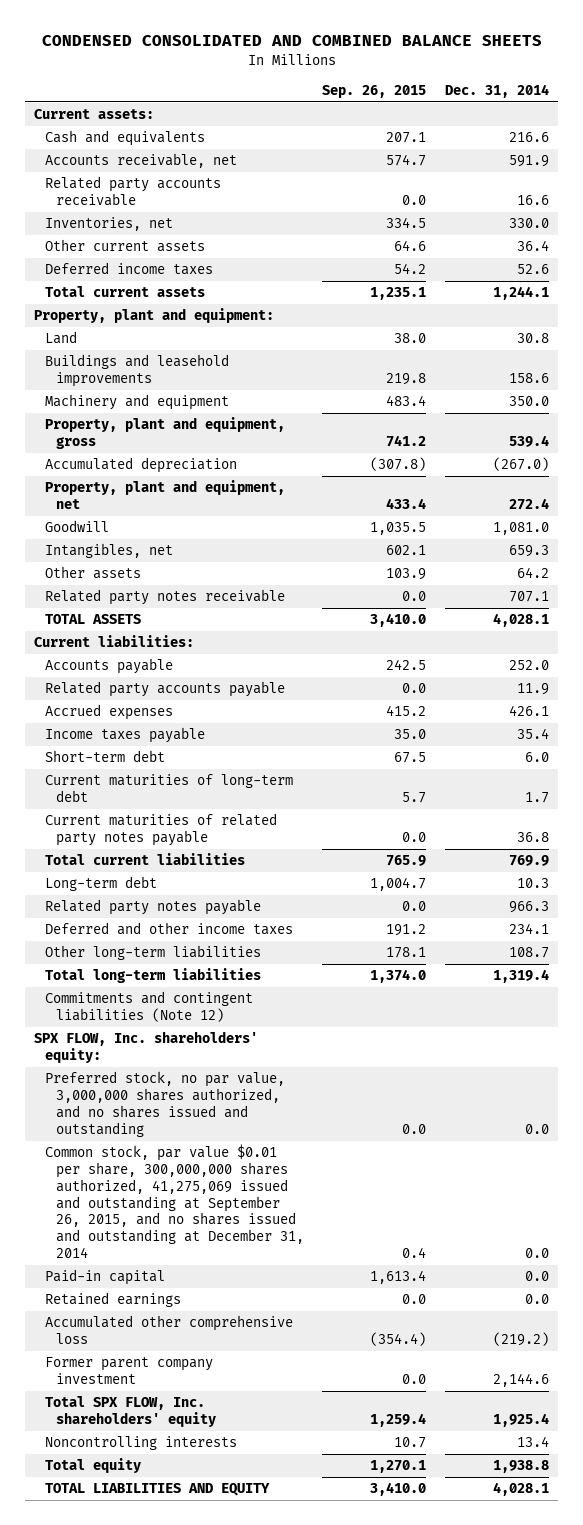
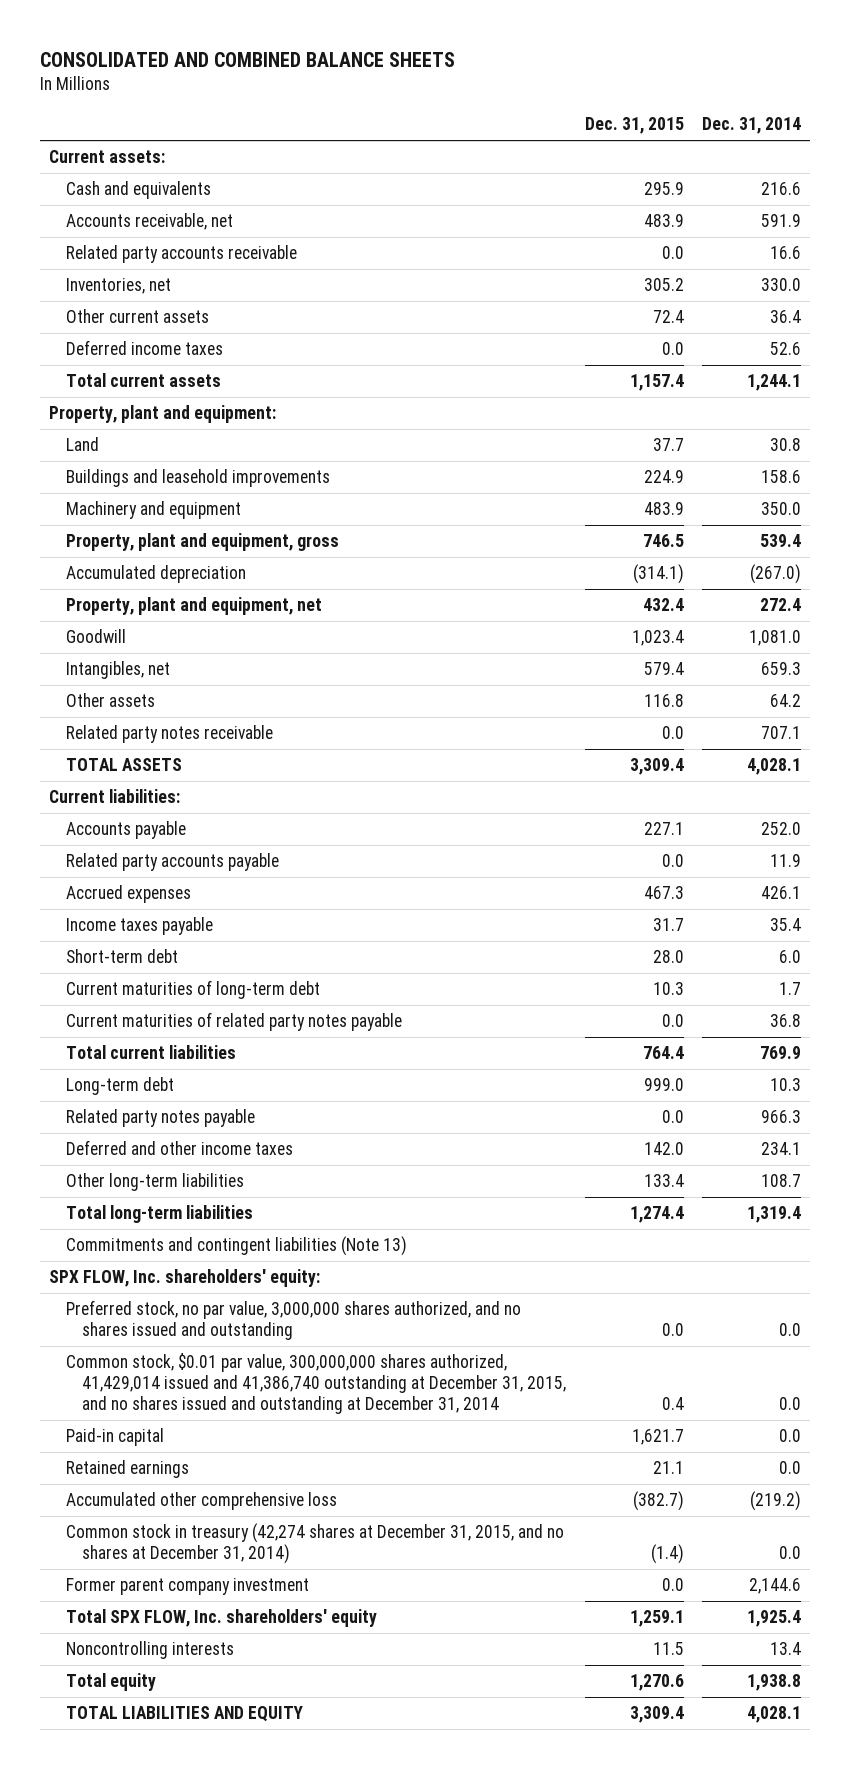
[41,35,542,47] CONDENSED CONSOLIDATED AND COMBINED BALANCE SHEETS -> [39,51,455,67] CONSOLIDATED AND COMBINED BALANCE SHEETS
[322,84,427,98] Sep. 26, 2015 -> none
none -> [584,117,684,135] Dec. 31, 2015
[45,991,254,1023] Commitments and contingent liabilities (Note 12) -> [65,1236,407,1257] Commitments and contingent liabilities (Note 13)
[45,1144,304,1258] Common stock, par value $0.01 per share, 300,000,000 shares authorized, 41,275,069 issued and outstanding at September 26, 2015, and no shares issued and outstanding at December 31, 2014 -> [65,1353,567,1414] Common stock, $0.01 par value, 300,000,000 shares authorized, 41,429,014 issued and 41,386,740 outstanding at December 31, 2015, and no shares issued and outstanding at December 31, 2014
none -> [65,1523,564,1565] Common stock in treasury (42,274 shares at December 31, 2015, and no shares at December 31, 2014)

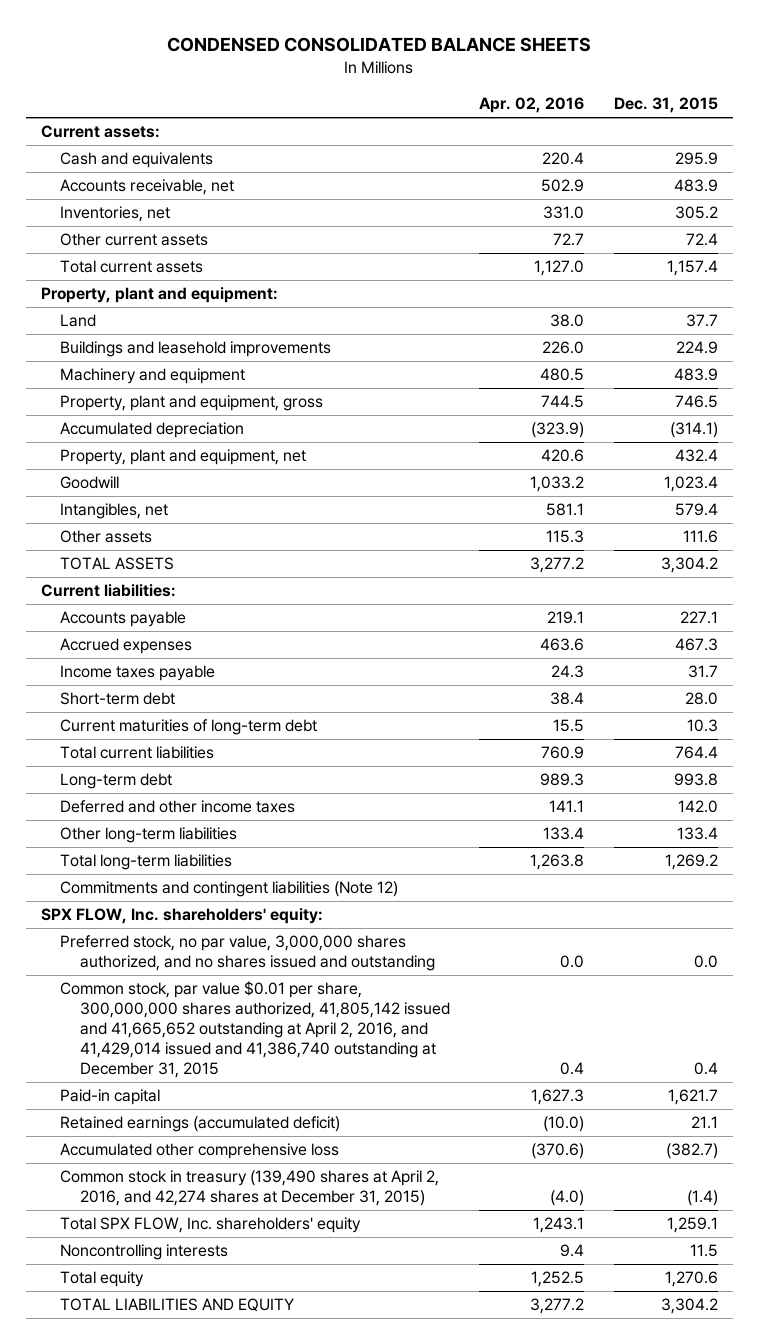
[39,51,455,67] CONSOLIDATED AND COMBINED BALANCE SHEETS -> [167,37,592,53] CONDENSED CONSOLIDATED BALANCE SHEETS
[701,117,801,135] Dec. 31, 2014 -> none
none -> [479,97,585,114] Apr. 02, 2016
[65,245,297,264] Related party accounts receivable -> none
[65,340,223,356] Deferred income taxes -> none
[65,725,273,744] Related party notes receivable -> none
[643,694,684,708] 116.8 -> [682,530,718,544] 111.6
[629,758,684,776] 3,309.4 -> [660,557,718,574] 3,304.2
[65,853,279,872] Related party accounts payable -> none
[65,1012,402,1032] Current maturities of related party notes payable -> none
[65,1109,255,1128] Related party notes payable -> none
[643,1078,684,1092] 999.0 -> [673,773,718,787] 993.8
[629,1206,684,1224] 1,274.4 -> [664,854,718,871] 1,269.2
[65,1236,407,1257] Commitments and contingent liabilities (Note 13) -> [60,881,399,898] Commitments and contingent liabilities (Note 12)
[65,1353,567,1414] Common stock, $0.01 par value, 300,000,000 shares authorized, 41,429,014 issued and 41,386,740 outstanding at December 31, 2015, and no shares issued and outstanding at December 31, 2014 -> [60,981,450,1078] Common stock, par value $0.01 per share, 300,000,000 shares authorized, 41,805,142 issued and 41,665,652 outstanding at April 2, 2016, and 41,429,014 issued and 41,386,740 outstanding at December 31, 2015
[65,1460,189,1479] Retained earnings -> [60,1116,341,1133] Retained earnings (accumulated deficit)
[65,1578,309,1596] Former parent company investment -> none
[65,1523,564,1565] Common stock in treasury (42,274 shares at December 31, 2015, and no shares at December 31, 2014) -> [60,1170,440,1207] Common stock in treasury (139,490 shares at April 2, 2016, and 42,274 shares at December 31, 2015)
[629,1706,684,1724] 3,309.4 -> [660,1298,718,1315] 3,304.2

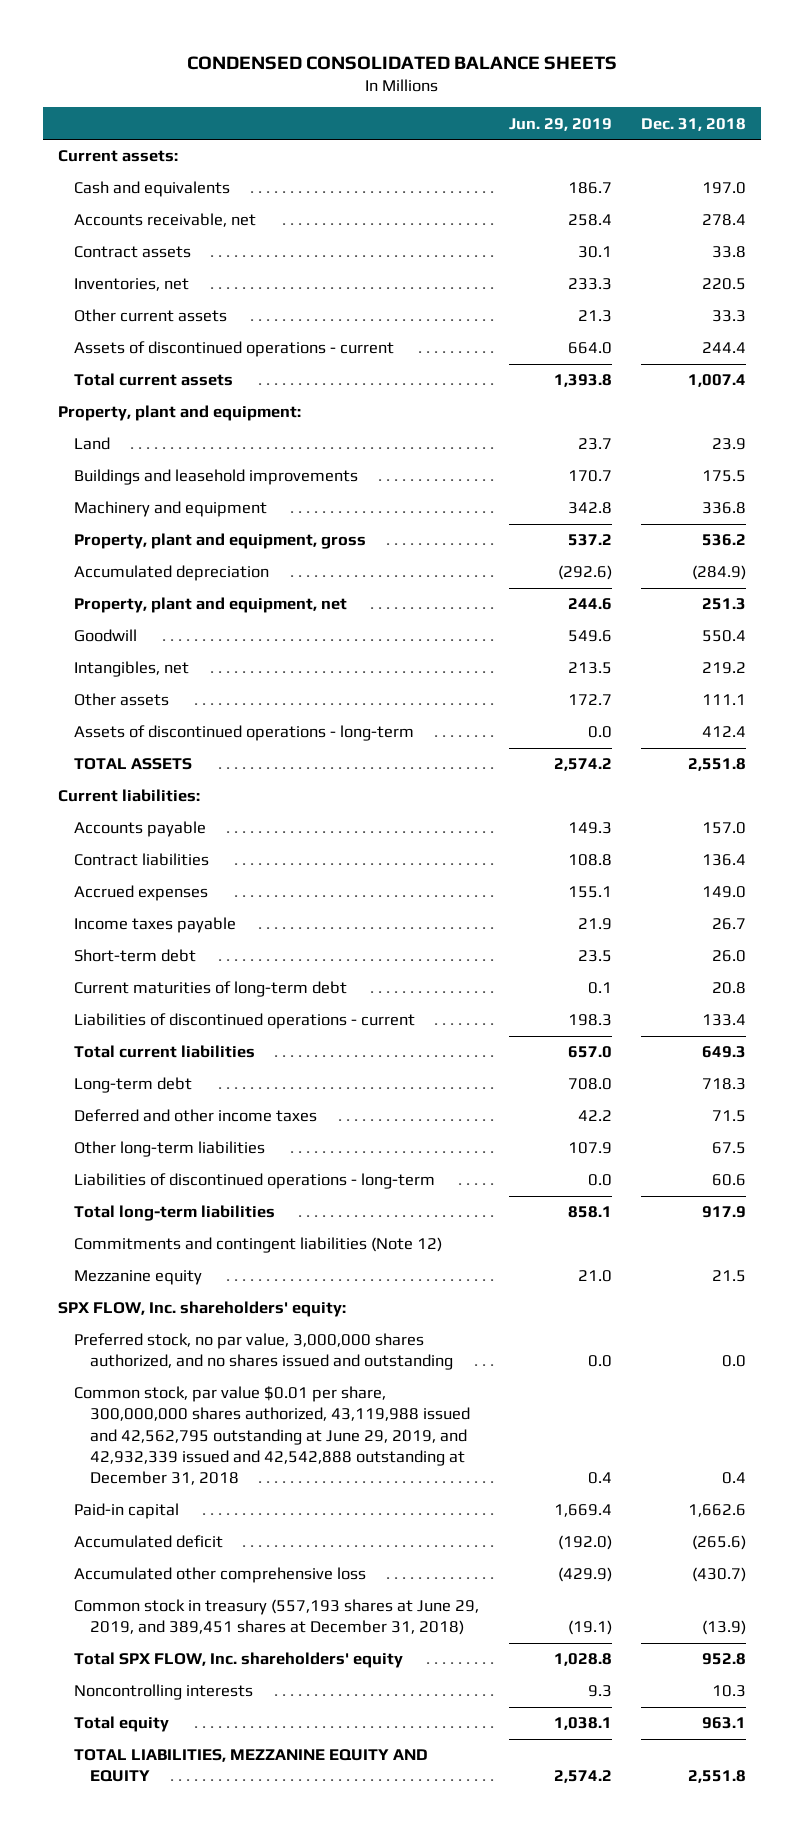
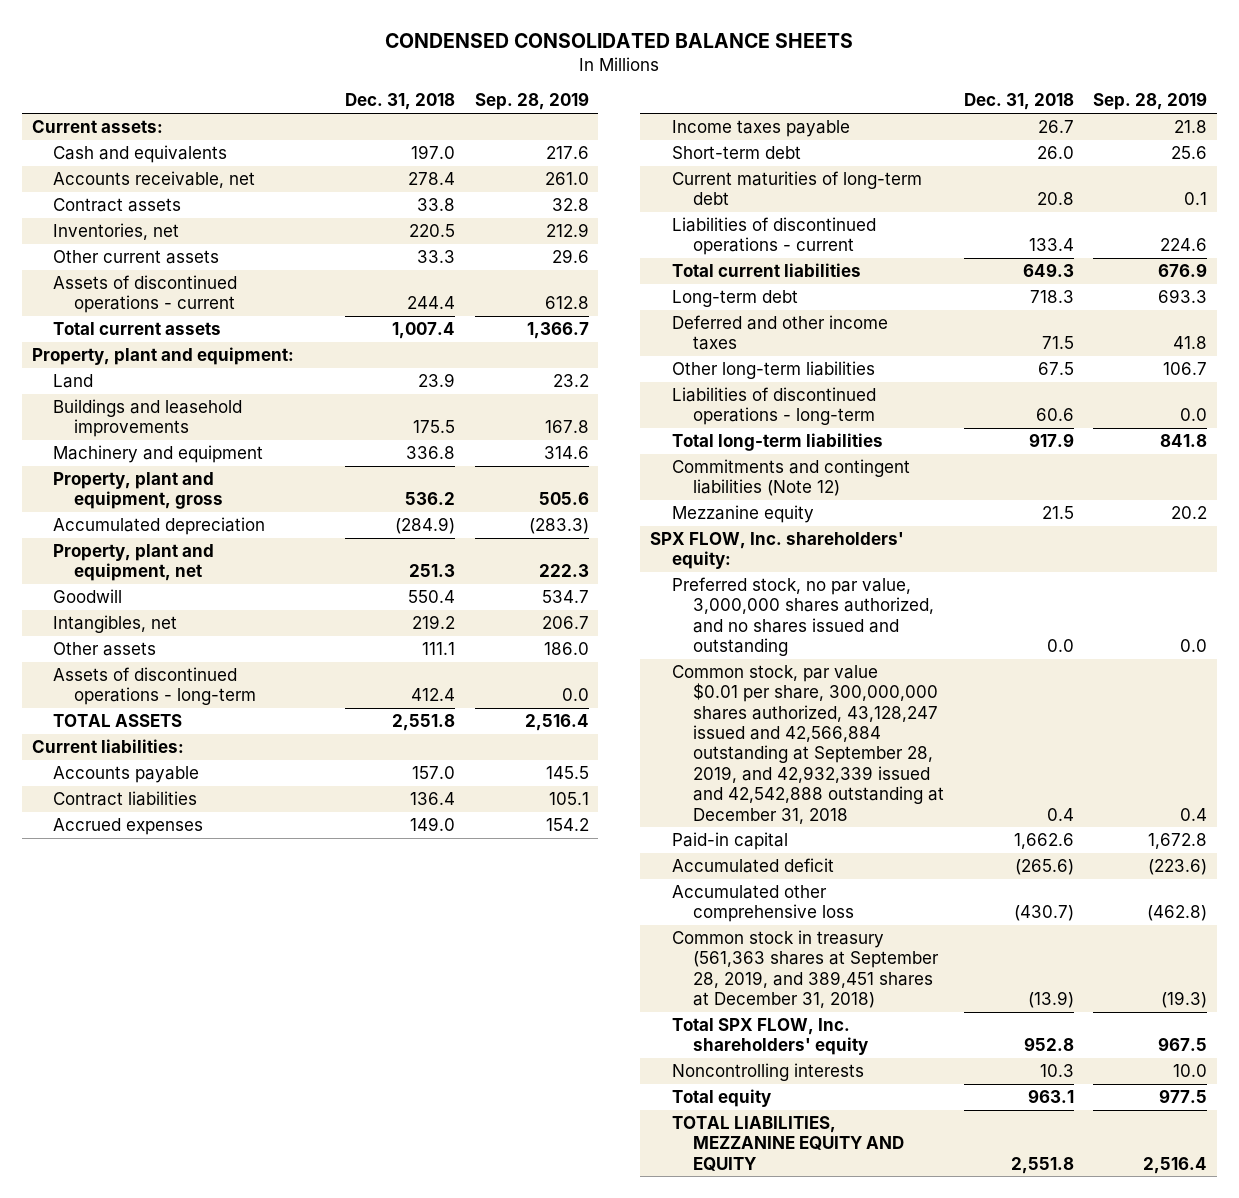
[508,117,612,131] Jun. 29, 2019 -> none
none -> [474,92,589,111] Sep. 28, 2019
[73,1386,470,1485] Common stock, par value $0.01 per share, 300,000,000 shares authorized, 43,119,988 issued and 42,562,795 outstanding at June 29, 2019, and 42,932,339 issued and 42,542,888 outstanding at December 31, 2018 -> [671,664,944,824] Common stock, par value $0.01 per share, 300,000,000 shares authorized, 43,128,247 issued and 42,566,884 outstanding at September 28, 2019, and 42,932,339 issued and 42,542,888 outstanding at December 31, 2018
[73,1599,479,1636] Common stock in treasury (557,193 shares at June 29, 2019, and 389,451 shares at December 31, 2018) -> [671,929,939,1009] Common stock in treasury (561,363 shares at September 28, 2019, and 389,451 shares at December 31, 2018)

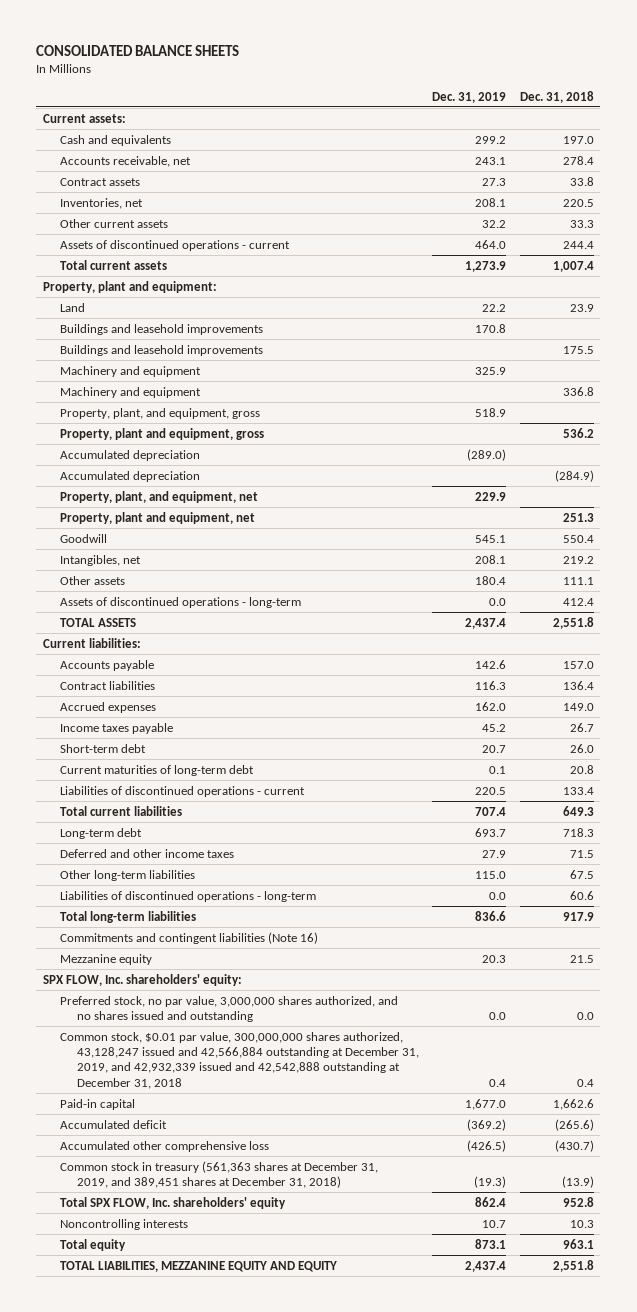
[385,32,854,48] CONDENSED CONSOLIDATED BALANCE SHEETS -> [36,45,240,57] CONSOLIDATED BALANCE SHEETS
[474,92,589,111] Sep. 28, 2019 -> none
none -> [432,91,507,103] Dec. 31, 2019
none -> [59,323,263,335] Buildings and leasehold improvements
none -> [59,365,201,377] Machinery and equipment
none -> [59,407,260,419] Property, plant, and equipment, gross
none -> [59,449,200,461] Accumulated depreciation
none -> [59,490,258,503] Property, plant, and equipment, net
[671,458,910,497] Commitments and contingent liabilities (Note 12) -> [59,931,318,944] Commitments and contingent liabilities (Note 16)
[671,664,944,824] Common stock, par value $0.01 per share, 300,000,000 shares authorized, 43,128,247 issued and 42,566,884 outstanding at September 28, 2019, and 42,932,339 issued and 42,542,888 outstanding at December 31, 2018 -> [59,1031,420,1089] Common stock, $0.01 par value, 300,000,000 shares authorized, 43,128,247 issued and 42,566,884 outstanding at December 31, 2019, and 42,932,339 issued and 42,542,888 outstanding at December 31, 2018
[671,929,939,1009] Common stock in treasury (561,363 shares at September 28, 2019, and 389,451 shares at December 31, 2018) -> [59,1160,378,1188] Common stock in treasury (561,363 shares at December 31, 2019, and 389,451 shares at December 31, 2018)

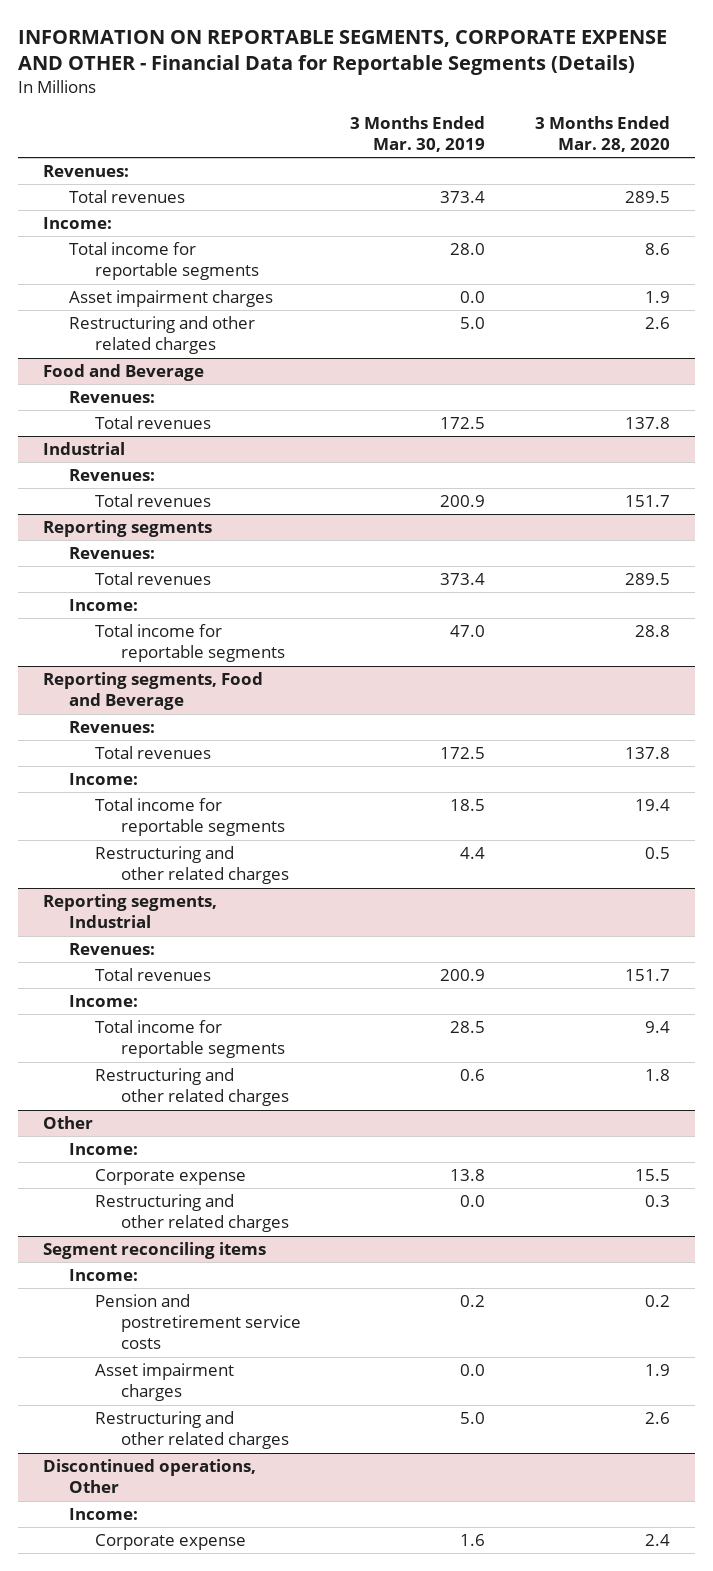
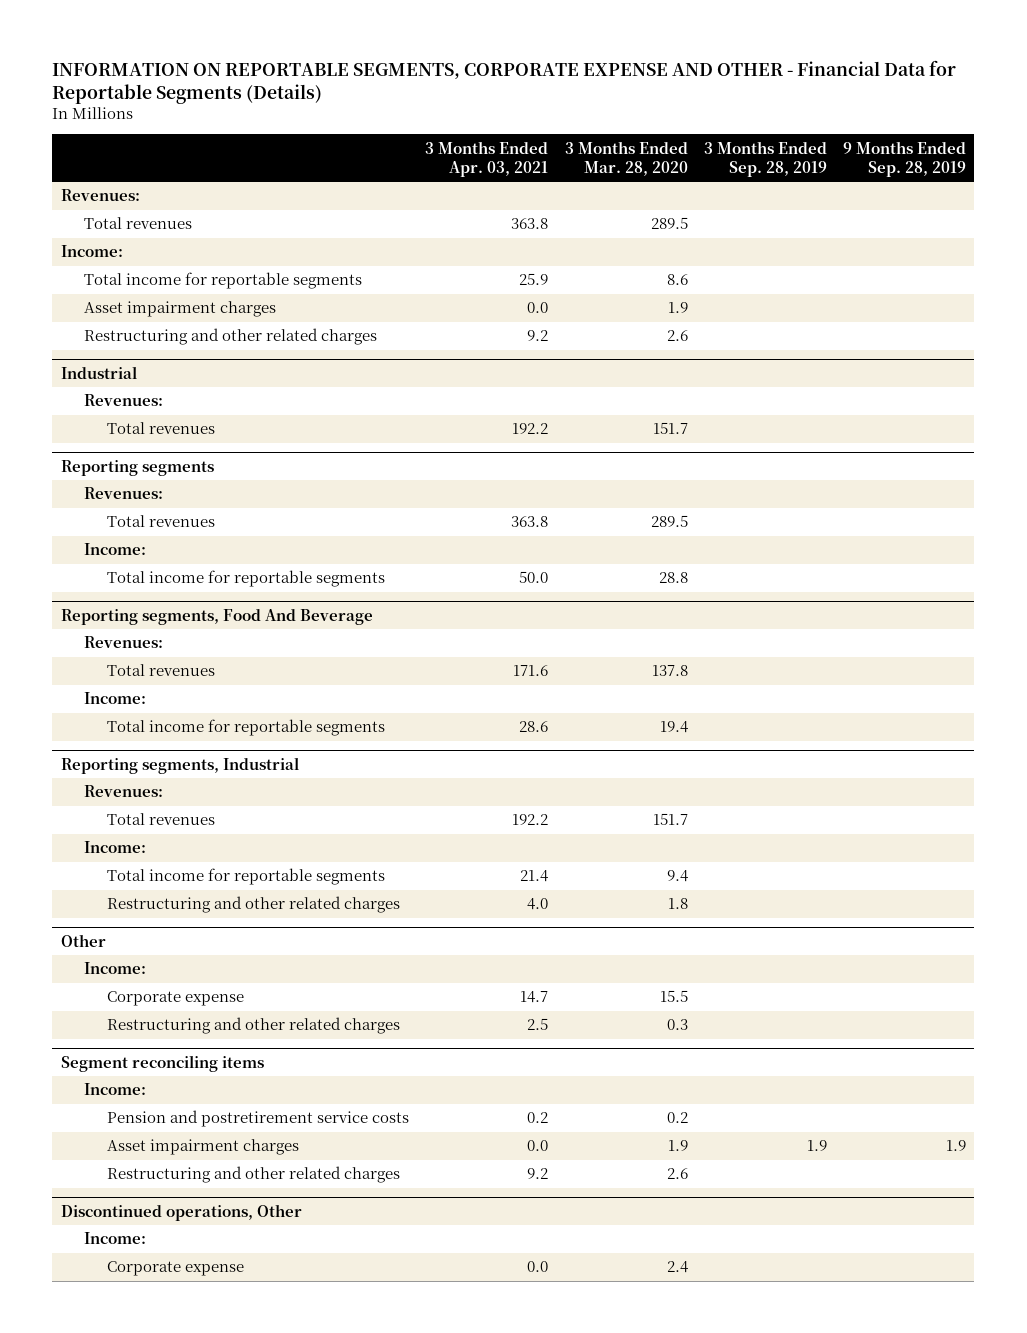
[350,115,486,153] 3 Months Ended Mar. 30, 2019 -> none
none -> [425,140,549,177] 3 Months Ended Apr. 03, 2021
none -> [704,140,828,177] 3 Months Ended Sep. 28, 2019
none -> [843,140,967,177] 9 Months Ended Sep. 28, 2019
[42,364,204,382] Food and Beverage -> none
[68,391,155,404] Revenues: -> none
[94,416,211,430] Total revenues -> none
[42,672,263,711] Reporting segments, Food and Beverage -> [60,608,373,625] Reporting segments, Food And Beverage
[94,846,289,885] Restructuring and other related charges -> none

